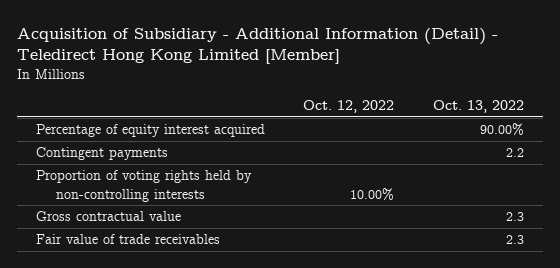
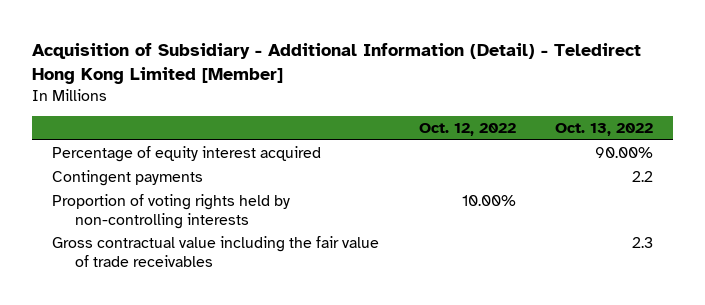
[35,234,220,245] Fair value of trade receivables -> none
[35,211,181,222] Gross contractual value -> [51,236,379,267] Gross contractual value including the fair value of trade receivables

